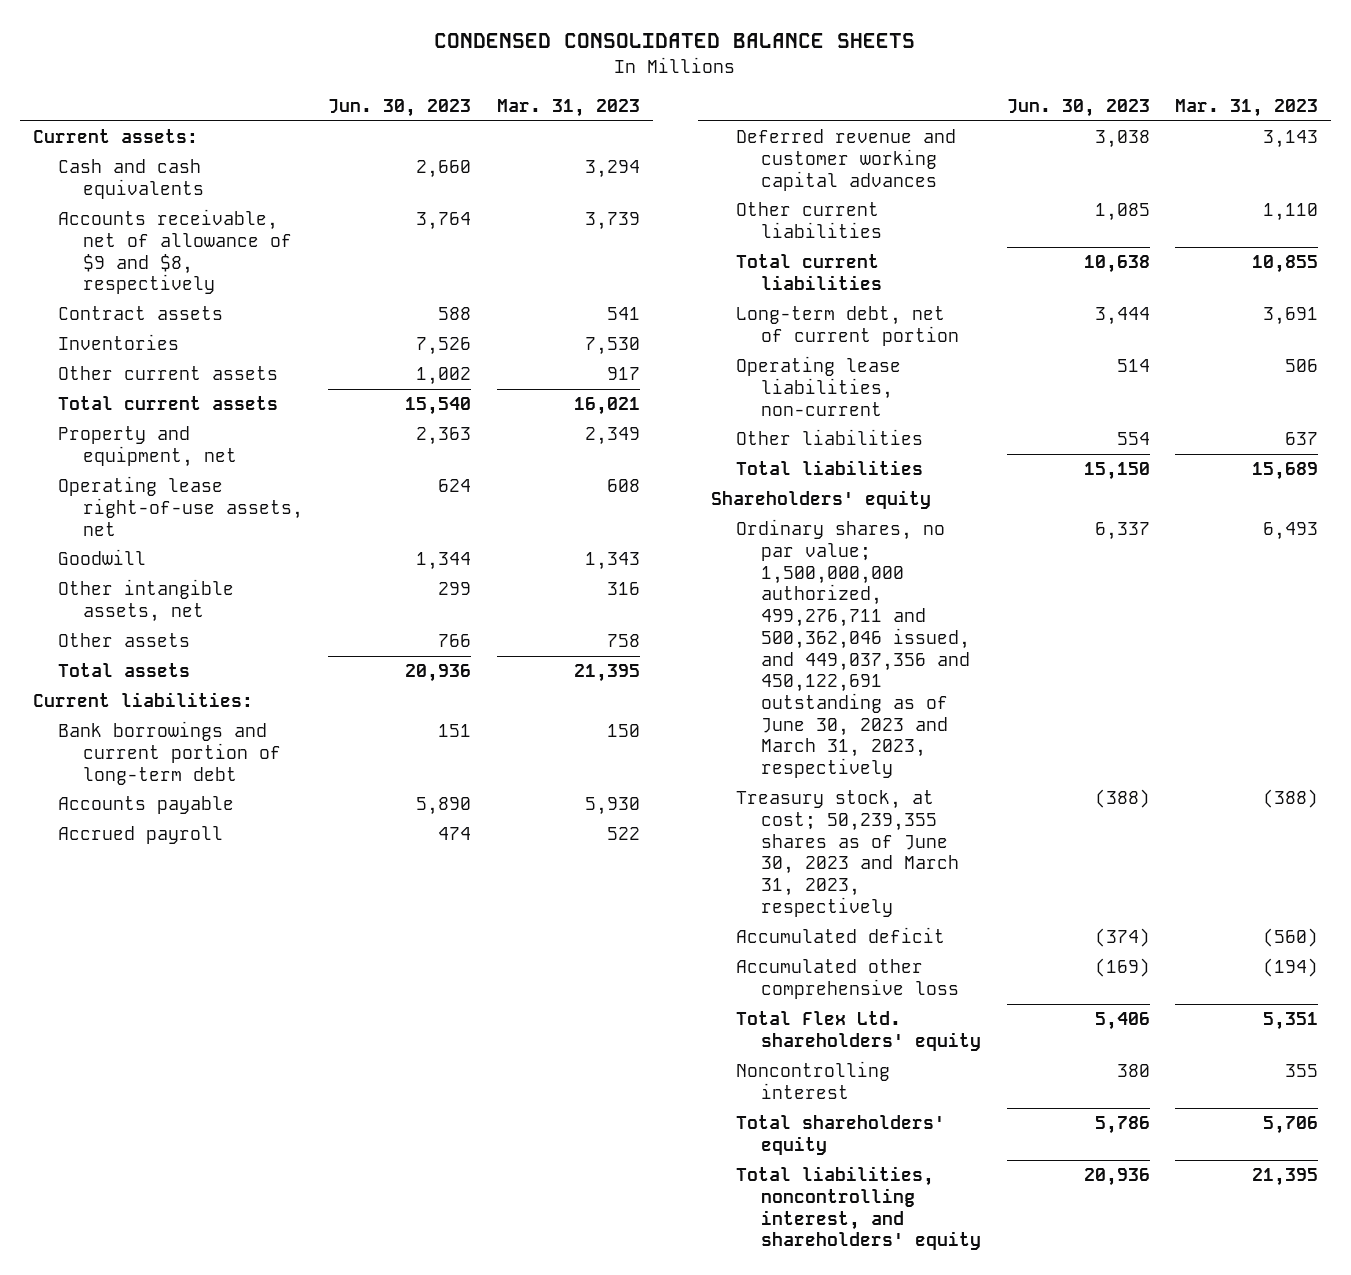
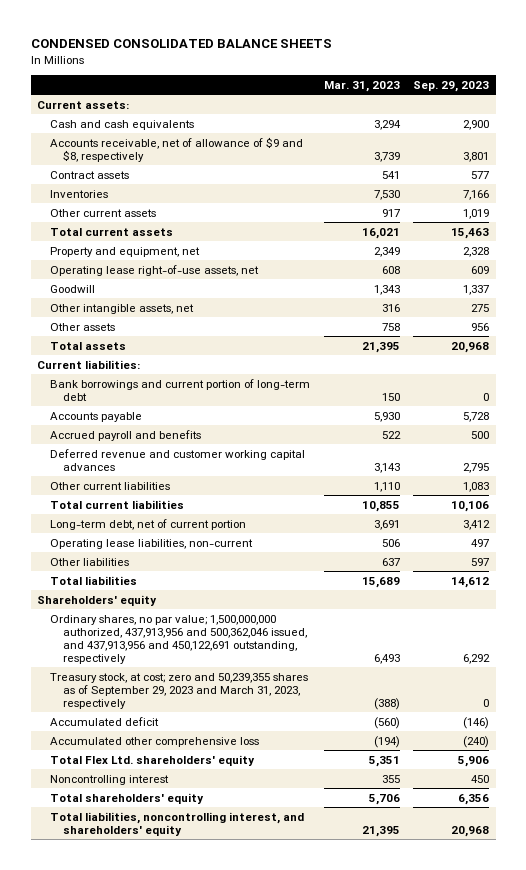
[328,99,472,118] Jun. 30, 2023 -> none
none -> [412,80,489,92] Sep. 29, 2023
[57,826,223,845] Accrued payroll -> [50,429,202,441] Accrued payroll and benefits
[735,519,970,779] Ordinary shares, no par value; 1,500,000,000 authorized, 499,276,711 and 500,362,046 issued, and 449,037,356 and 450,122,691 outstanding as of June 30, 2023 and March 31, 2023, respectively -> [50,614,308,664] Ordinary shares, no par value; 1,500,000,000 authorized, 437,913,956 and 500,362,046 issued, and 437,913,956 and 450,122,691 outstanding, respectively
[735,790,959,917] Treasury stock, at cost; 50,239,355 shares as of June 30, 2023 and March 31, 2023, respectively -> [50,672,309,709] Treasury stock, at cost; zero and 50,239,355 shares as of September 29, 2023 and March 31, 2023, respectively

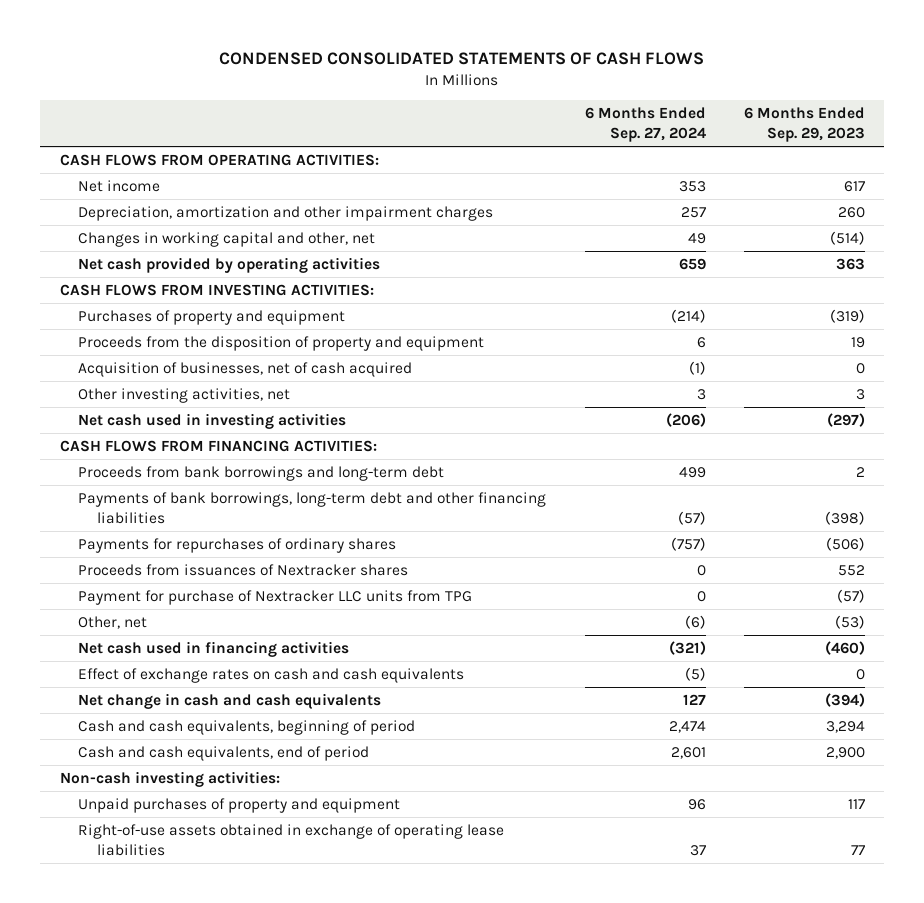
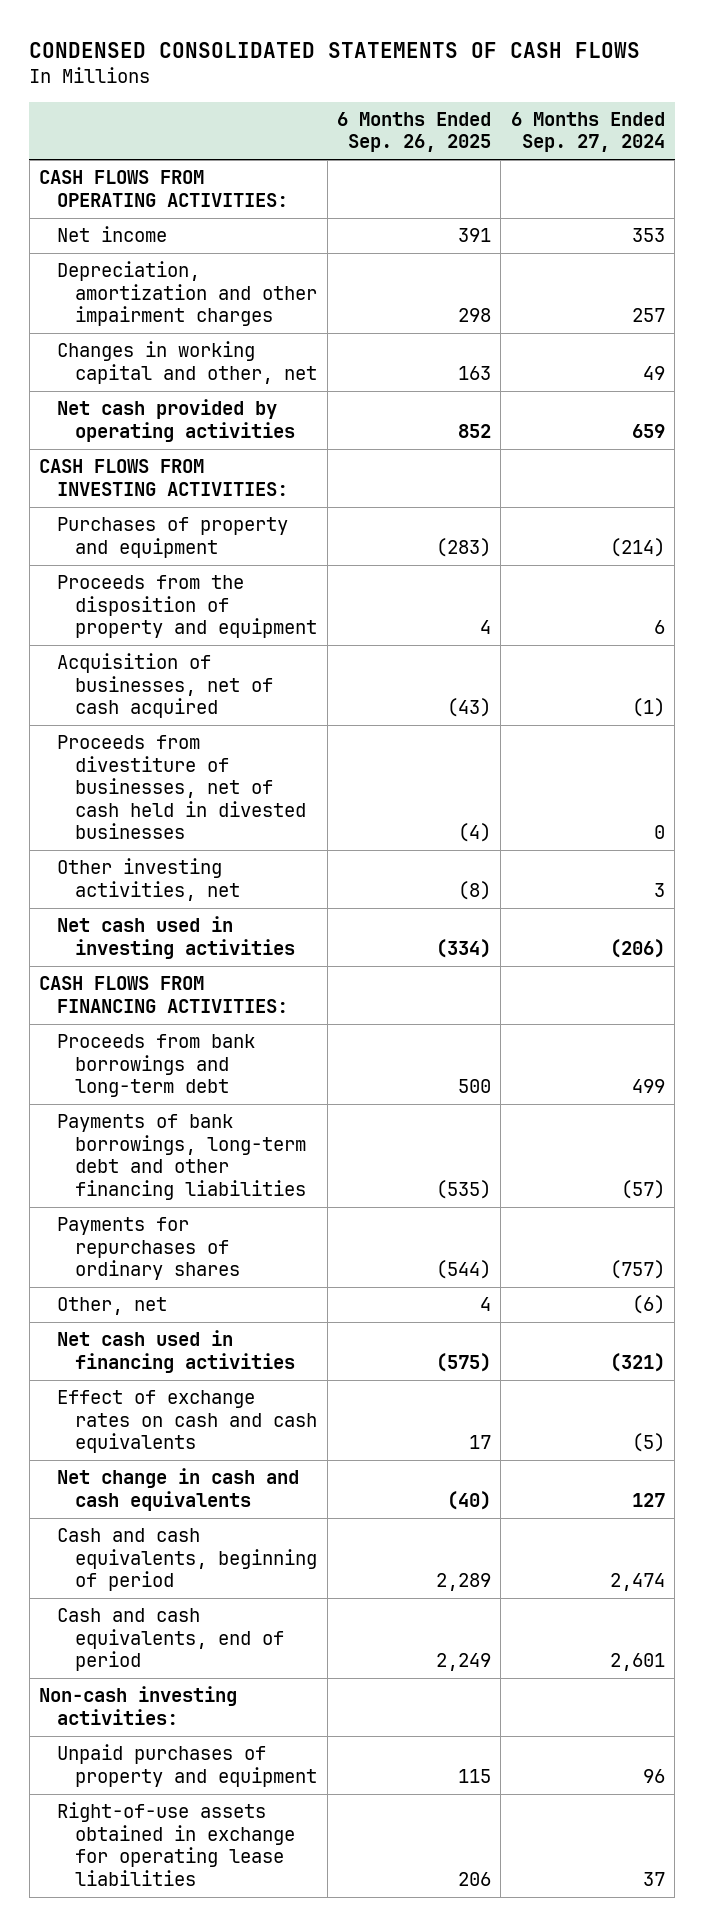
[743,107,865,143] 6 Months Ended Sep. 29, 2023 -> none
none -> [337,111,492,153] 6 Months Ended Sep. 26, 2025
none -> [57,735,307,840] Proceeds from divestiture of businesses, net of cash held in divested businesses
[78,564,409,577] Proceeds from issuances of Nextracker shares -> none
[78,590,473,606] Payment for purchase of Nextracker LLC units from TPG -> none
[78,824,505,856] Right-of-use assets obtained in exchange of operating lease liabilities -> [57,1802,296,1886] Right-of-use assets obtained in exchange for operating lease liabilities

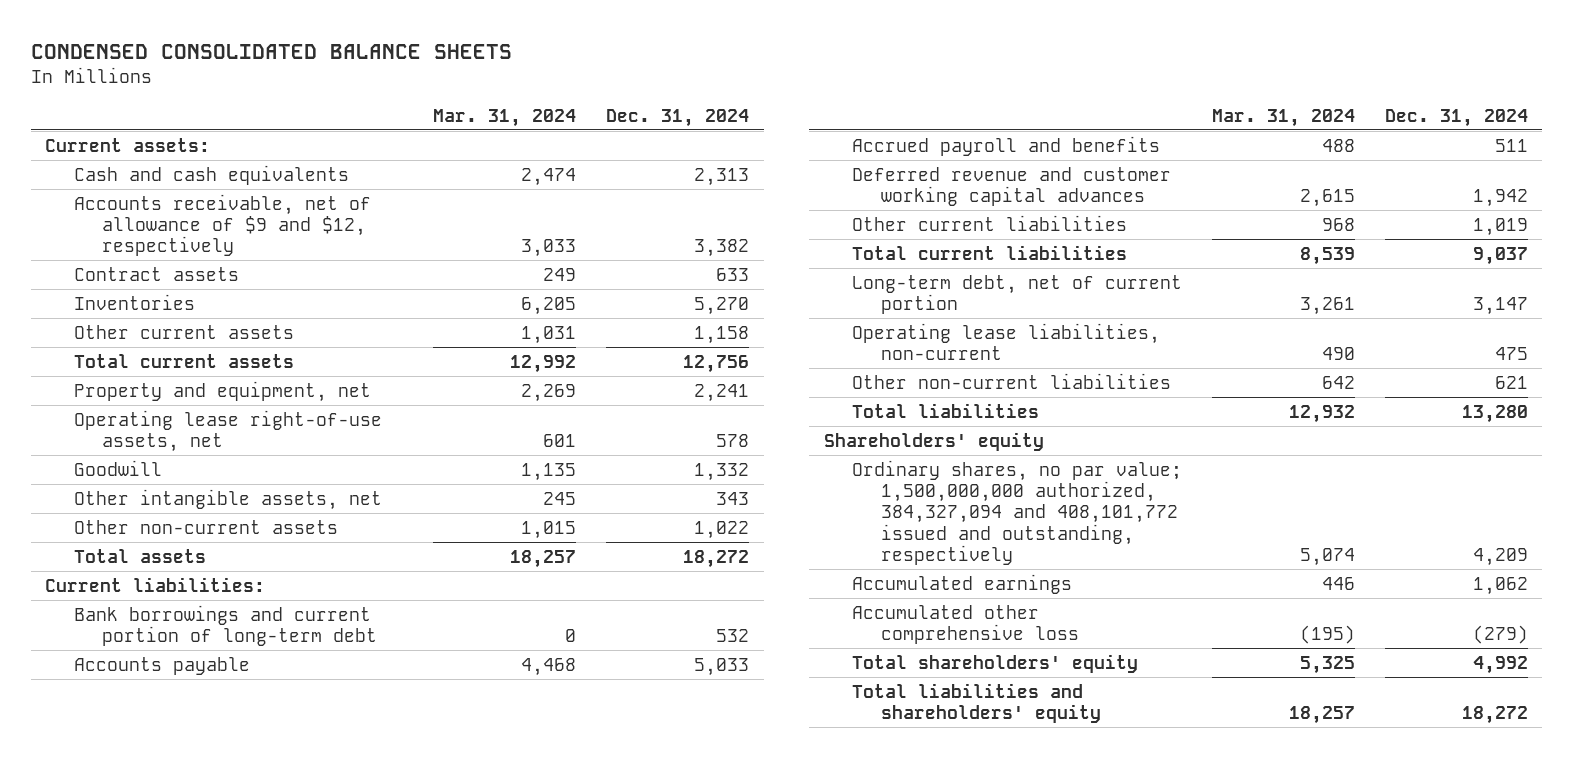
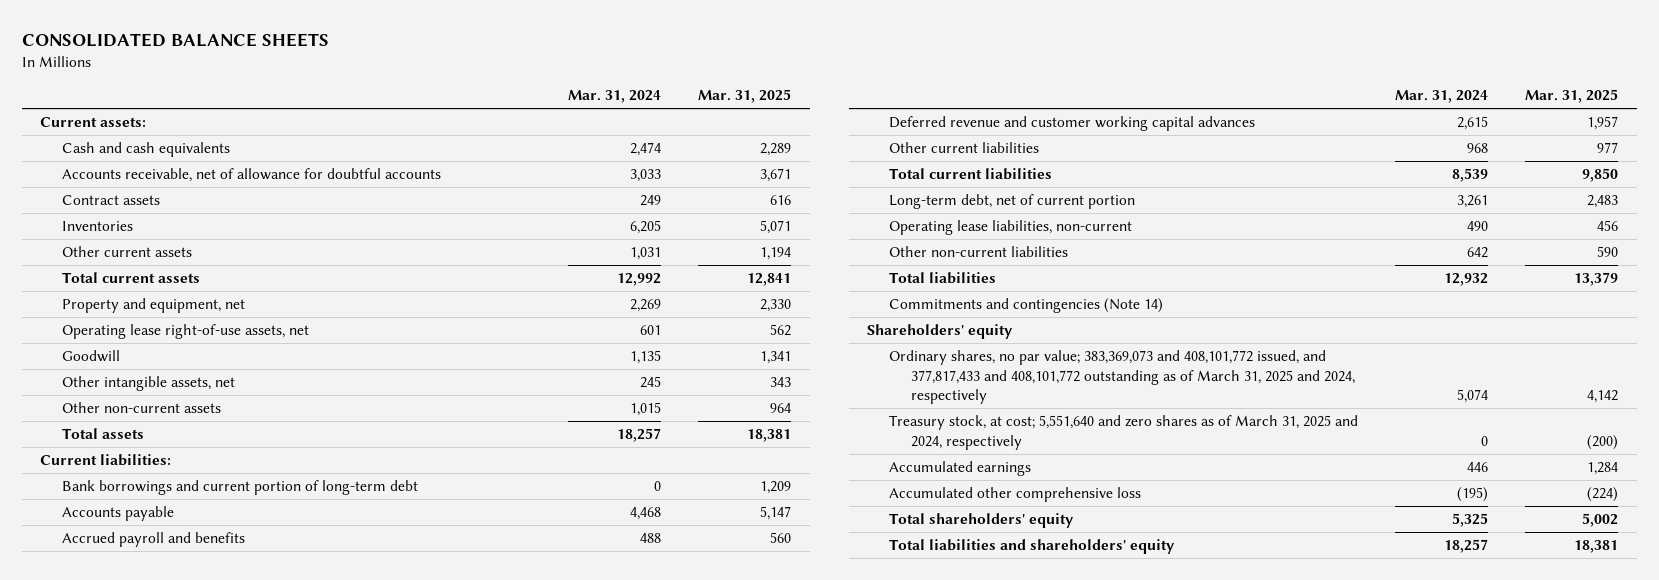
[30,43,512,59] CONDENSED CONSOLIDATED BALANCE SHEETS -> [21,32,329,47] CONSOLIDATED BALANCE SHEETS
[606,108,750,127] Dec. 31, 2024 -> none
none -> [698,89,792,104] Mar. 31, 2025
[73,193,371,257] Accounts receivable, net of allowance of $9 and $12, respectively -> [62,167,442,182] Accounts receivable, net of allowance for doubtful accounts
none -> [889,297,1164,313] Commitments and contingencies (Note 14)
[852,459,1183,566] Ordinary shares, no par value; 1,500,000,000 authorized, 384,327,094 and 408,101,772 issued and outstanding, respectively -> [889,349,1356,405] Ordinary shares, no par value; 383,369,073 and 408,101,772 issued, and 377,817,433 and 408,101,772 outstanding as of March 31, 2025 and 2024, respectively
none -> [889,414,1359,450] Treasury stock, at cost; 5,551,640 and zero shares as of March 31, 2025 and 2024, respectively

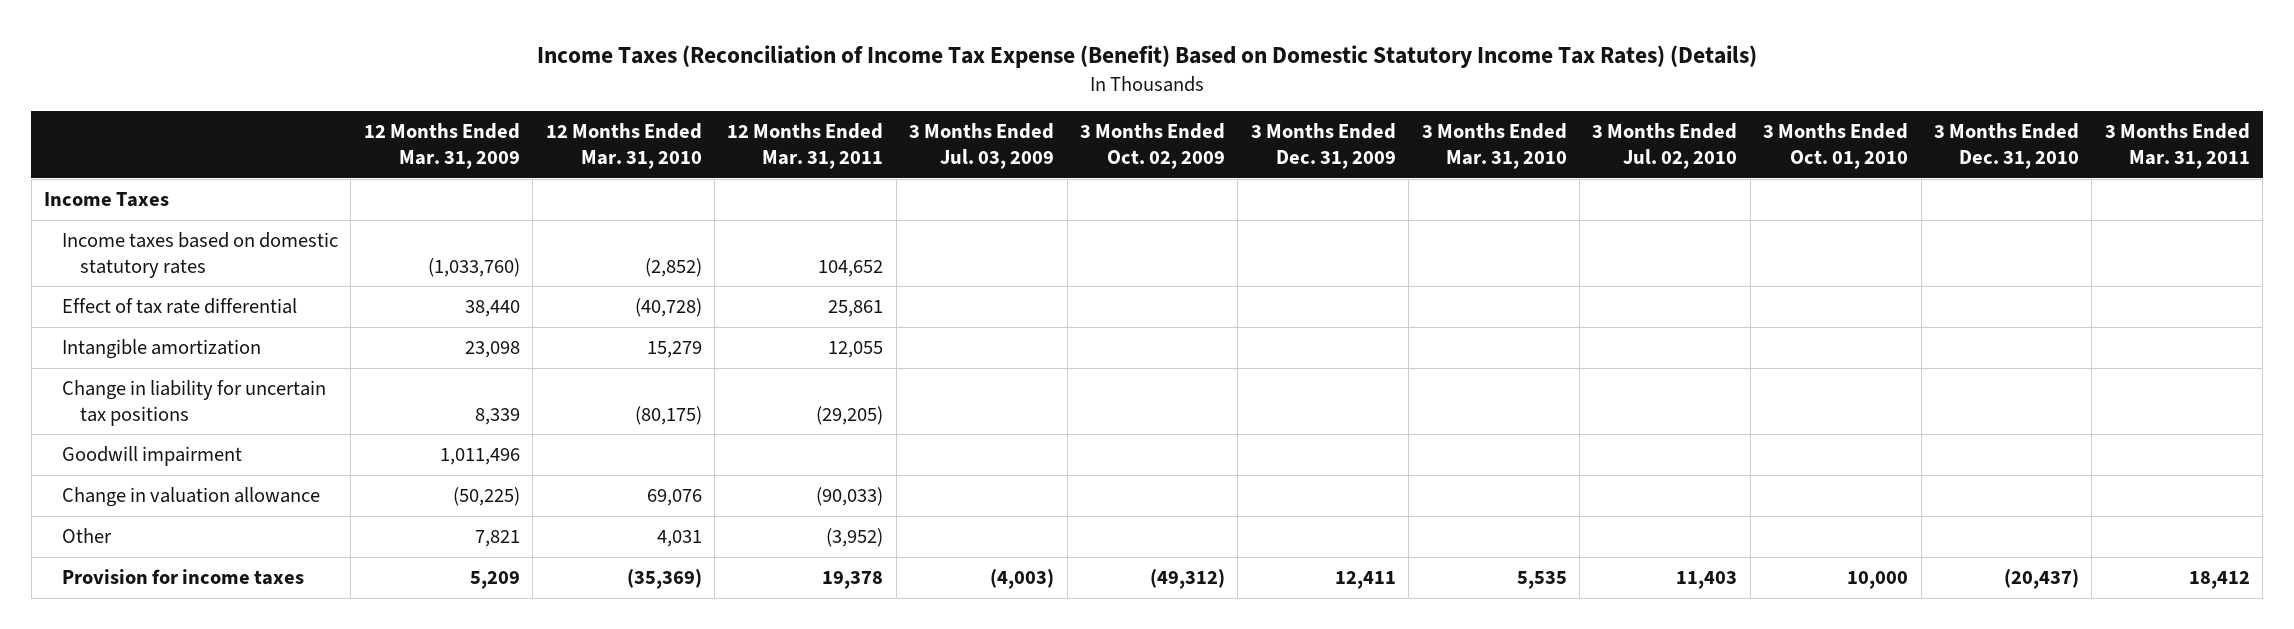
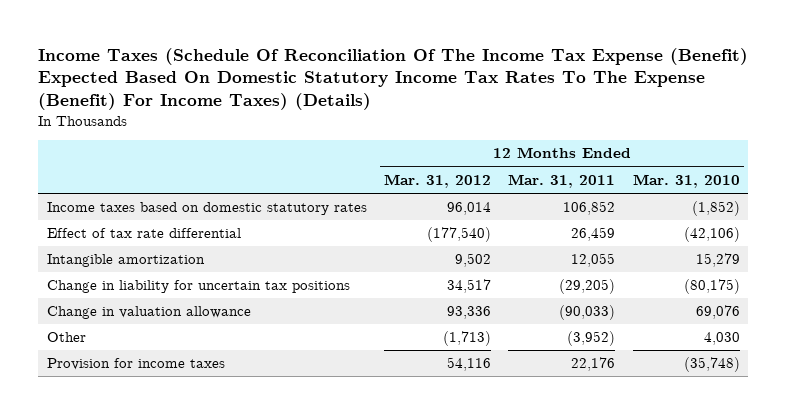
[537,45,1758,69] Income Taxes (Reconciliation of Income Tax Expense (Benefit) Based on Domestic Statutory Income Tax Rates) (Details) -> [38,47,749,111] Income Taxes (Schedule Of Reconciliation Of The Income Tax Expense (Benefit) Expected Based On Domestic Statutory Income Tax Rates To The Expense (Benefit) For Income Taxes) (Details)
[363,123,520,170] 12 Months Ended Mar. 31, 2009 -> none
[909,123,1055,170] 3 Months Ended Jul. 03, 2009 -> none
[1079,123,1225,170] 3 Months Ended Oct. 02, 2009 -> none
[1250,123,1396,170] 3 Months Ended Dec. 31, 2009 -> none
[1421,123,1567,170] 3 Months Ended Mar. 31, 2010 -> none
[1592,123,1738,170] 3 Months Ended Jul. 02, 2010 -> none
[1763,123,1909,170] 3 Months Ended Oct. 01, 2010 -> none
[1934,123,2080,170] 3 Months Ended Dec. 31, 2010 -> none
[2104,123,2250,170] 3 Months Ended Mar. 31, 2011 -> none
none -> [384,173,492,188] Mar. 31, 2012
[44,192,170,208] Income Taxes -> none
[644,257,702,277] (2,852) -> [691,201,740,217] (1,852)
[818,259,884,277] 104,652 -> [563,201,616,216] 106,852
[634,298,702,318] (40,728) -> [683,227,740,243] (42,106)
[828,300,884,318] 25,861 -> [571,227,616,242] 26,459
[61,446,242,467] Goodwill impairment -> none
[656,530,702,548] 4,031 -> [703,332,740,346] 4,030
[626,569,702,590] (35,369) -> [683,357,740,373] (35,748)
[822,571,884,590] 19,378 -> [571,357,616,372] 22,176

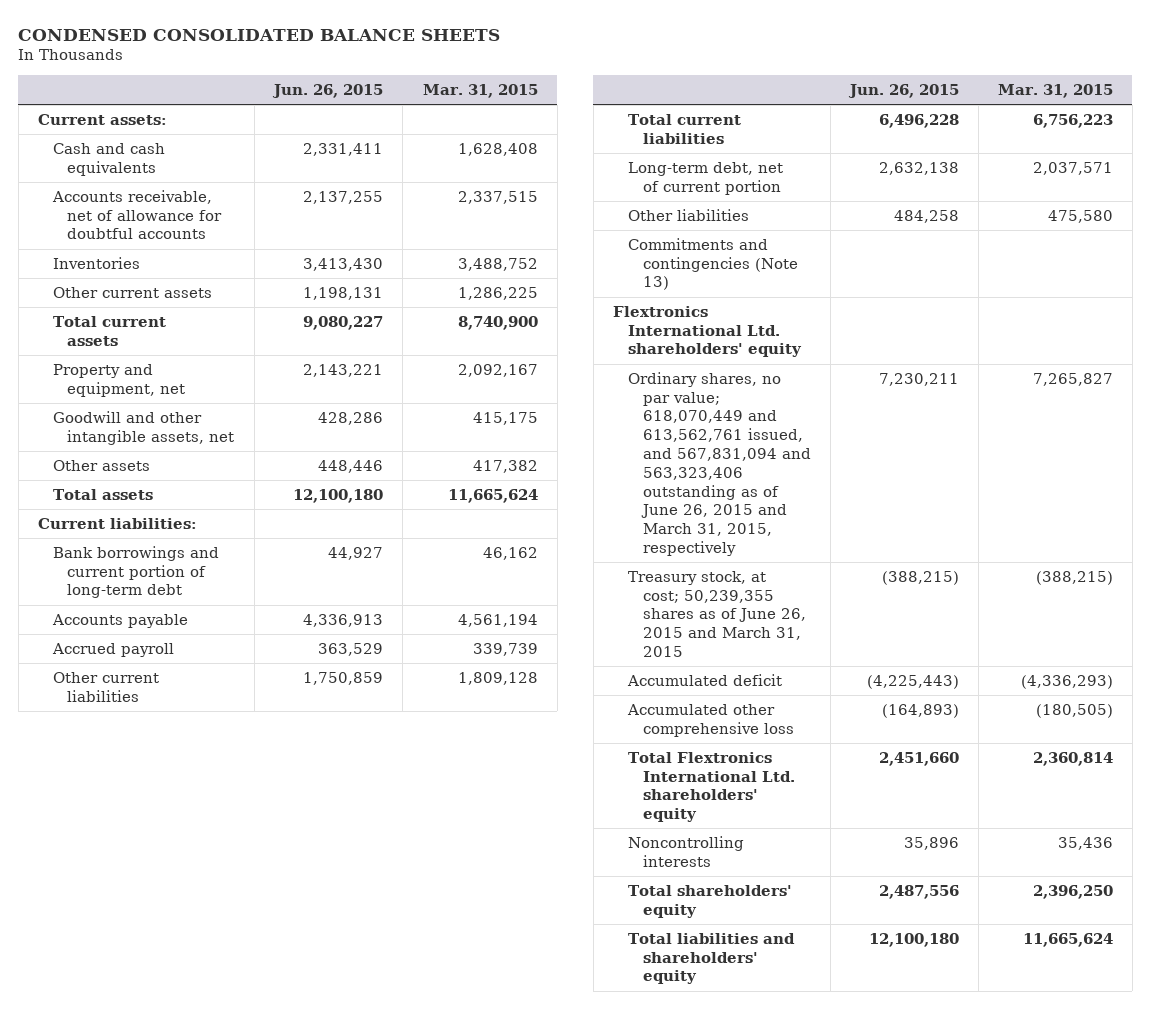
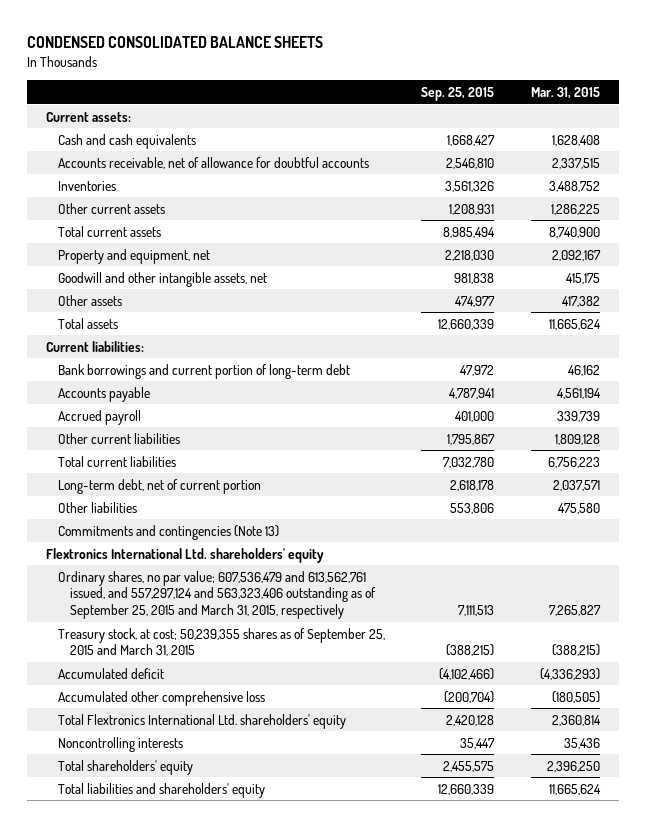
[272,83,384,98] Jun. 26, 2015 -> none
none -> [421,87,495,102] Sep. 25, 2015
[627,371,811,556] Ordinary shares, no par value; 618,070,449 and 613,562,761 issued, and 567,831,094 and 563,323,406 outstanding as of June 26, 2015 and March 31, 2015, respectively -> [57,570,376,619] Ordinary shares, no par value; 607,536,479 and 613,562,761 issued, and 557,297,124 and 563,323,406 outstanding as of September 25, 2015 and March 31, 2015, respectively
[627,570,806,658] Treasury stock, at cost; 50,239,355 shares as of June 26, 2015 and March 31, 2015 -> [57,627,385,657] Treasury stock, at cost; 50,239,355 shares as of September 25, 2015 and March 31, 2015

